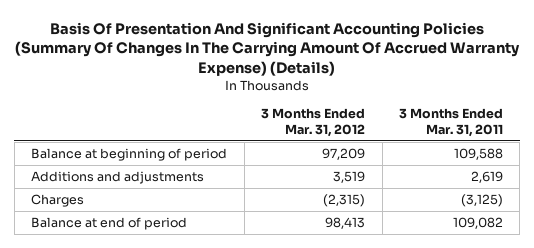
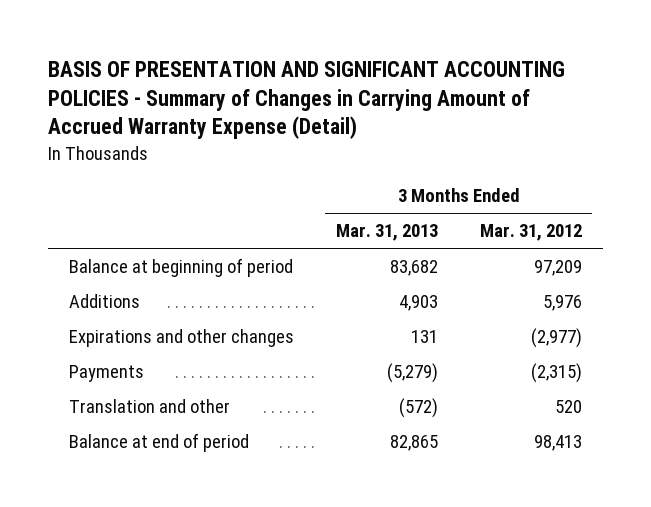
[15,21,521,76] Basis Of Presentation And Significant Accounting Policies (Summary Of Changes In The Carrying Amount Of Accrued Warranty Expense) (Details) -> [47,60,565,140] BASIS OF PRESENTATION AND SIGNIFICANT ACCOUNTING POLICIES - Summary of Changes in Carrying Amount of Accrued Warranty Expense (Detail)
[398,108,503,137] 3 Months Ended Mar. 31, 2011 -> none
none -> [335,224,438,242] Mar. 31, 2013
[31,170,205,184] Additions and adjustments -> [68,294,140,309] Additions
[333,170,366,183] 3,519 -> [542,295,582,312] 5,976
none -> [68,329,294,348] Expirations and other changes
[31,193,85,207] Charges -> [68,365,144,383] Payments
none -> [68,399,230,414] Translation and other

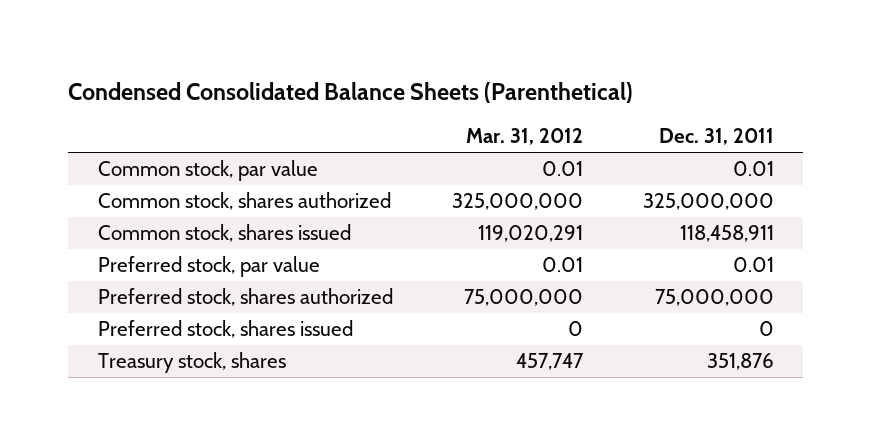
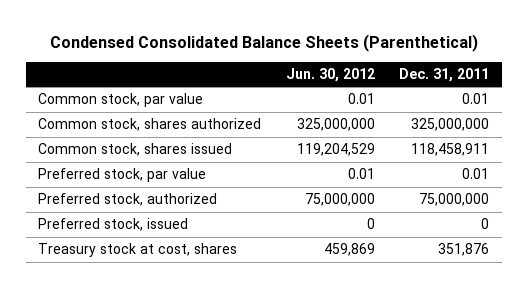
[466,128,584,146] Mar. 31, 2012 -> none
none -> [285,68,375,83] Jun. 30, 2012
[97,288,393,307] Preferred stock, shares authorized -> [38,193,218,207] Preferred stock, authorized
[97,320,353,339] Preferred stock, shares issued -> [38,218,189,232] Preferred stock, issued
[97,352,286,374] Treasury stock, shares -> [38,243,238,258] Treasury stock at cost, shares

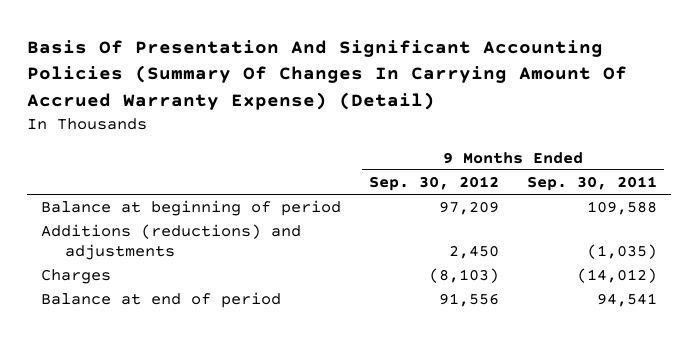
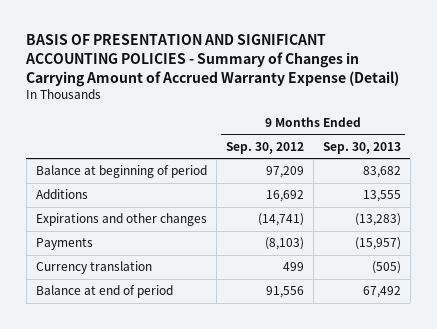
[26,40,627,110] Basis Of Presentation And Significant Accounting Policies (Summary Of Changes In Carrying Amount Of Accrued Warranty Expense) (Detail) -> [25,34,400,87] BASIS OF PRESENTATION AND SIGNIFICANT ACCOUNTING POLICIES - Summary of Changes in Carrying Amount of Accrued Warranty Expense (Detail)
[526,176,657,192] Sep. 30, 2011 -> none
none -> [322,141,401,154] Sep. 30, 2013
[40,224,301,260] Additions (reductions) and adjustments -> none
none -> [35,189,88,200] Additions
none -> [35,213,207,227] Expirations and other changes
[40,269,111,285] Charges -> [35,238,93,251] Payments
none -> [35,261,152,275] Currency translation

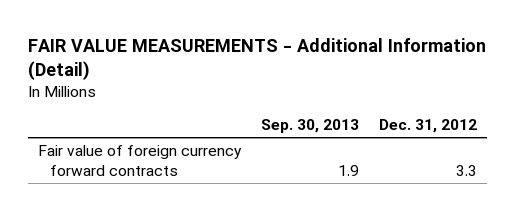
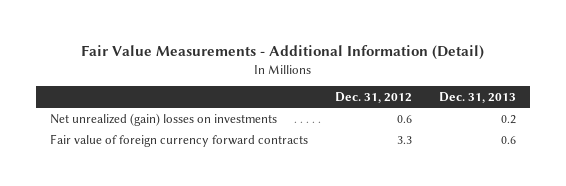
[27,37,486,80] FAIR VALUE MEASUREMENTS - Additional Information (Detail) -> [81,45,485,61] Fair Value Measurements - Additional Information (Detail)
[260,119,359,134] Sep. 30, 2013 -> none
none -> [439,92,517,104] Dec. 31, 2013
none -> [49,112,277,126] Net unrealized (gain) losses on investments

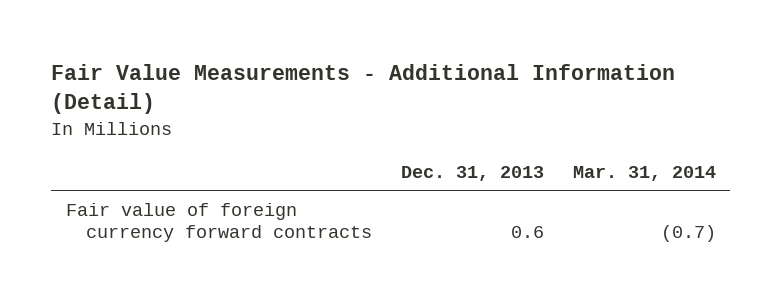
[335,92,413,104] Dec. 31, 2012 -> none
none -> [572,165,716,181] Mar. 31, 2014
[49,112,277,126] Net unrealized (gain) losses on investments -> none

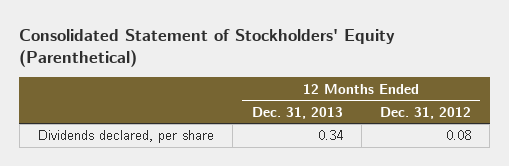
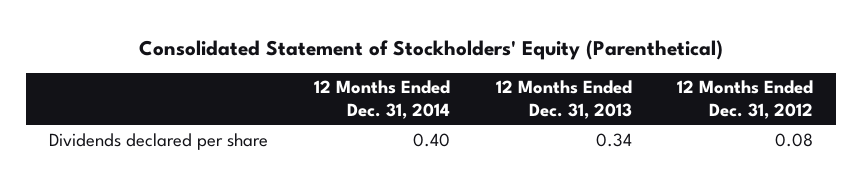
none -> [313,80,450,120] 12 Months Ended Dec. 31, 2014
[38,130,215,144] Dividends declared, per share -> [48,133,268,151] Dividends declared per share

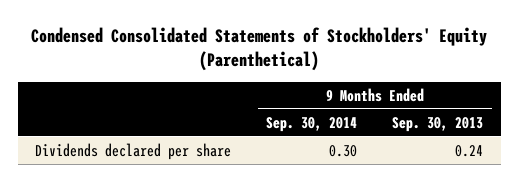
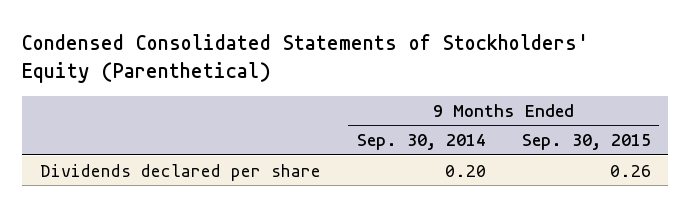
[392,116,484,132] Sep. 30, 2013 -> none
none -> [521,134,651,151] Sep. 30, 2015
[329,144,358,157] 0.30 -> [444,164,486,177] 0.20

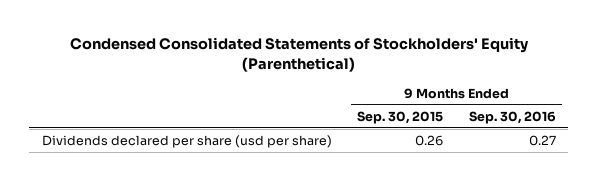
[356,134,486,151] Sep. 30, 2014 -> none
none -> [468,110,556,124] Sep. 30, 2016
[39,163,321,181] Dividends declared per share -> [41,135,332,149] Dividends declared per share (usd per share)

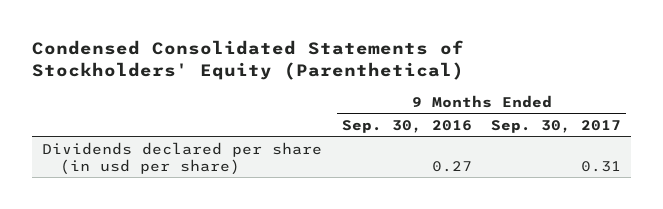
[357,110,444,124] Sep. 30, 2015 -> none
none -> [491,119,622,133] Sep. 30, 2017
[41,135,332,149] Dividends declared per share (usd per share) -> [41,141,322,175] Dividends declared per share (in usd per share)

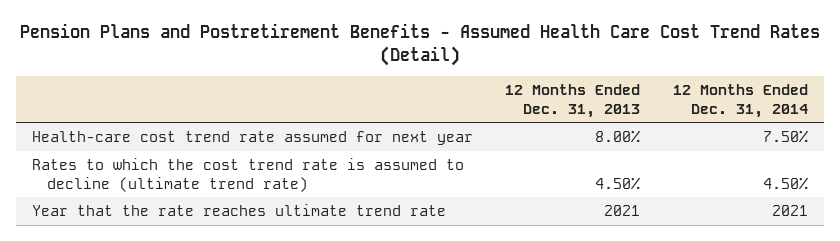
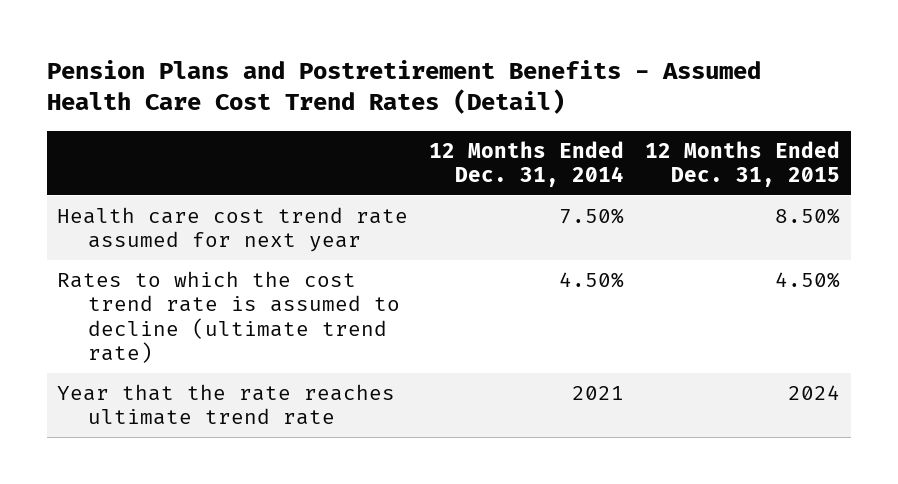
[505,83,641,118] 12 Months Ended Dec. 31, 2013 -> none
none -> [645,140,841,188] 12 Months Ended Dec. 31, 2015
[31,130,473,145] Health-care cost trend rate assumed for next year -> [57,206,409,253] Health care cost trend rate assumed for next year

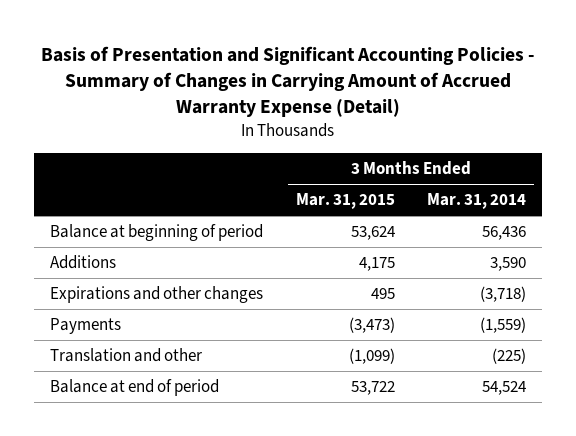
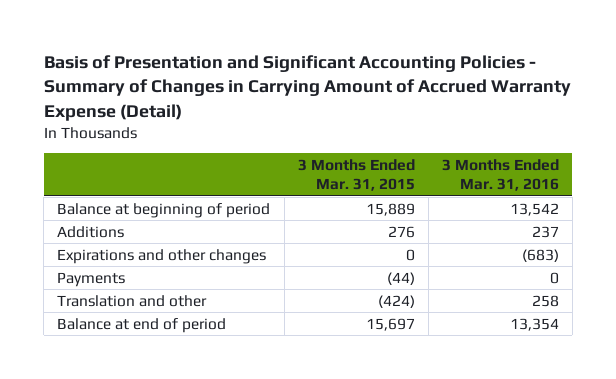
[426,193,526,210] Mar. 31, 2014 -> none
none -> [441,159,559,192] 3 Months Ended Mar. 31, 2016
[350,226,395,241] 53,624 -> [365,202,415,216] 15,889
[358,257,395,272] 4,175 -> [387,225,415,238] 276
[370,288,395,300] 495 -> [405,248,415,261] 0
[348,317,395,334] (3,473) -> [386,271,415,285] (44)
[348,348,395,365] (1,099) -> [377,294,415,308] (424)
[350,381,395,396] 53,722 -> [365,317,415,331] 15,697

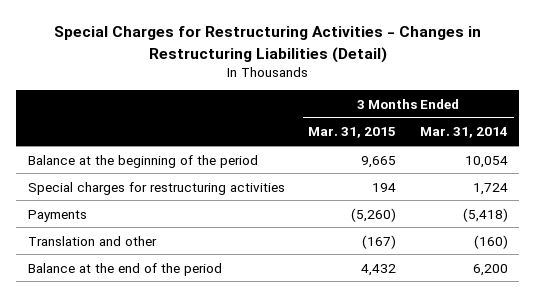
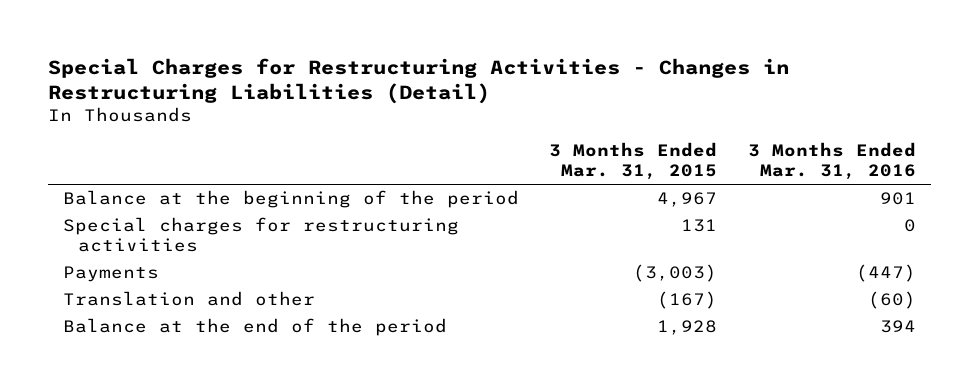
[419,127,508,139] Mar. 31, 2014 -> none
none -> [747,142,916,181] 3 Months Ended Mar. 31, 2016
[361,155,397,168] 9,665 -> [657,192,718,208] 4,967
[372,182,397,192] 194 -> [681,219,718,233] 131
[351,207,397,222] (5,260) -> [633,264,718,283] (3,003)
[361,263,397,276] 4,432 -> [657,320,718,336] 1,928

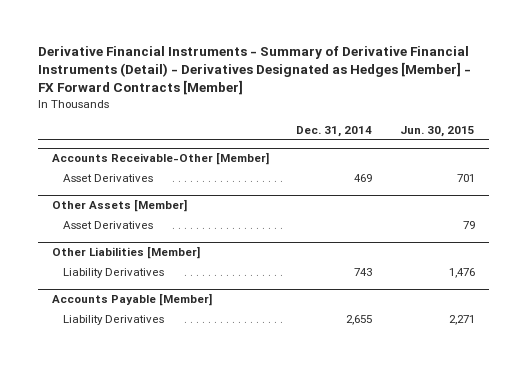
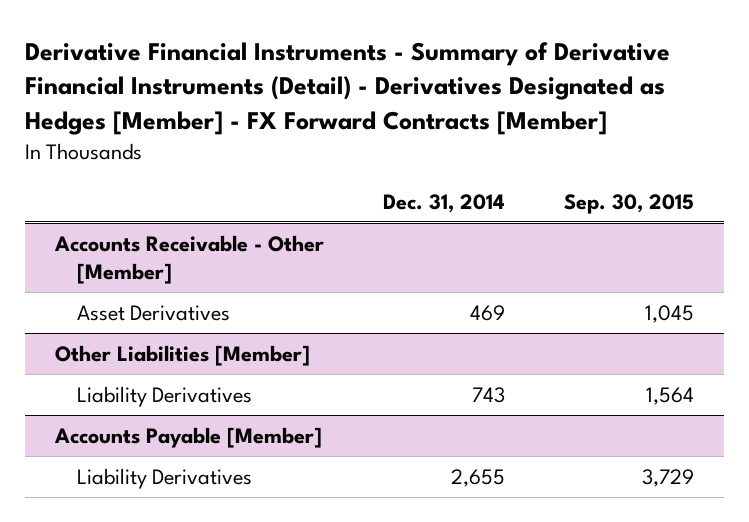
[399,125,475,137] Jun. 30, 2015 -> none
none -> [564,193,695,214] Sep. 30, 2015
[51,152,269,166] Accounts Receivable-Other [Member] -> [53,234,324,284] Accounts Receivable - Other [Member]
[51,199,187,213] Other Assets [Member] -> none
[62,221,153,230] Asset Derivatives -> none

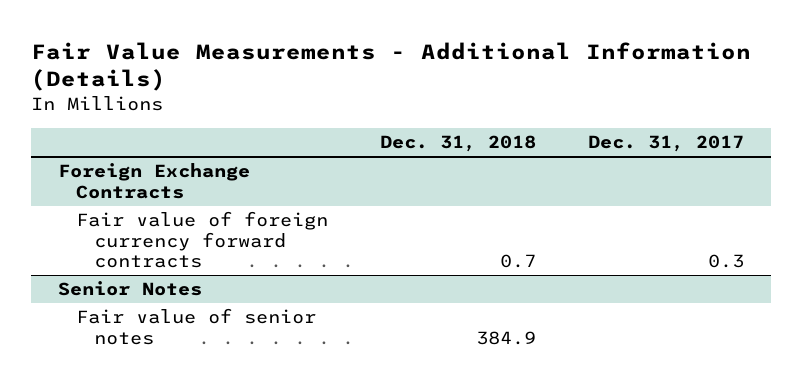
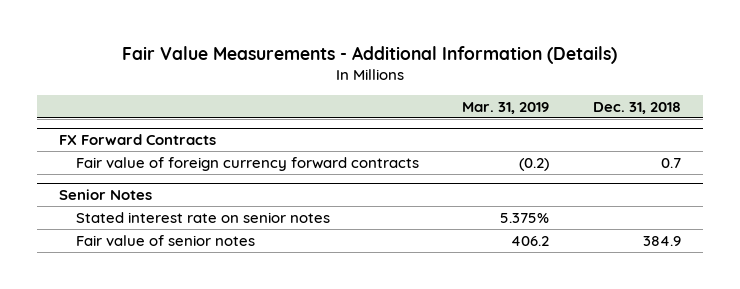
[588,135,745,153] Dec. 31, 2017 -> none
none -> [462,101,550,114] Mar. 31, 2019
[57,163,250,199] Foreign Exchange Contracts -> [58,133,216,145] FX Forward Contracts
none -> [75,211,330,223] Stated interest rate on senior notes

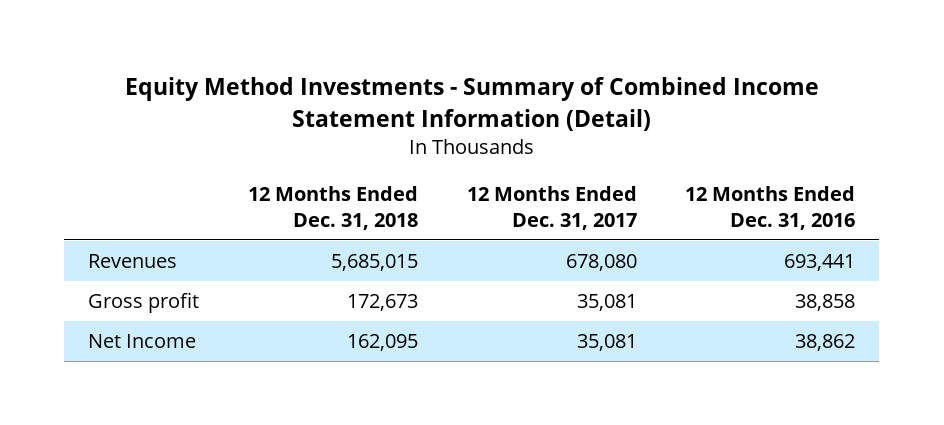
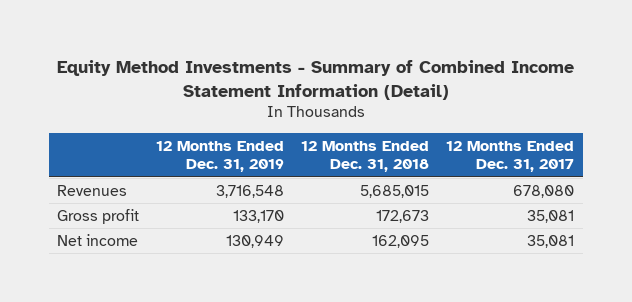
[685,186,856,230] 12 Months Ended Dec. 31, 2016 -> none
none -> [156,140,285,173] 12 Months Ended Dec. 31, 2019
[88,334,197,349] Net Income -> [57,233,139,246] Net income

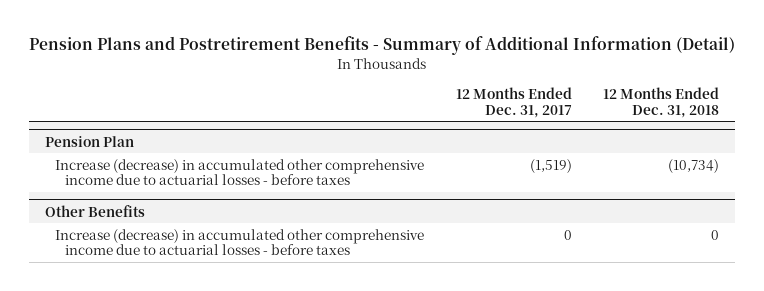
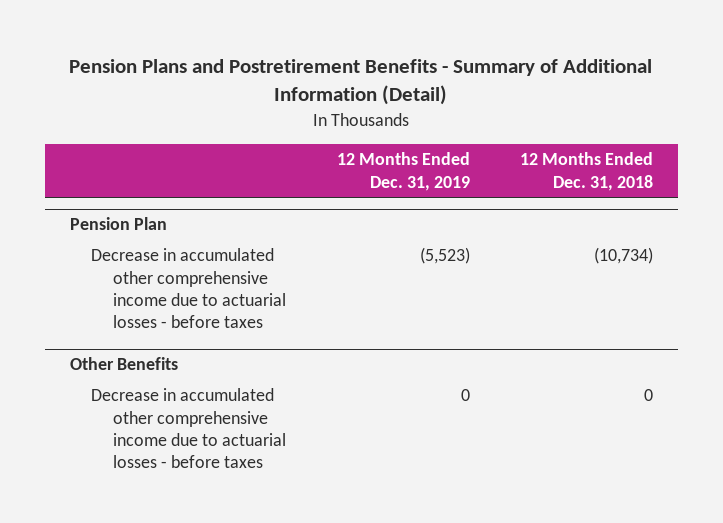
[455,86,572,118] 12 Months Ended Dec. 31, 2017 -> none
none -> [336,152,470,191] 12 Months Ended Dec. 31, 2019
[54,158,424,186] Increase (decrease) in accumulated other comprehensive income due to actuarial losses - before taxes -> [91,248,287,329] Decrease in accumulated other comprehensive income due to actuarial losses - before taxes
[54,228,424,256] Increase (decrease) in accumulated other comprehensive income due to actuarial losses - before taxes -> [91,388,287,469] Decrease in accumulated other comprehensive income due to actuarial losses - before taxes

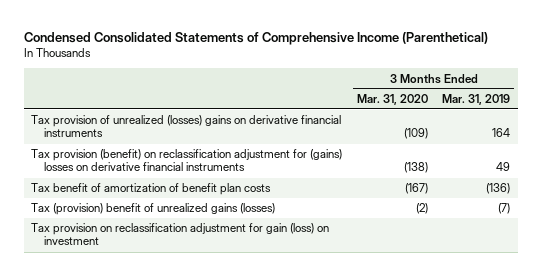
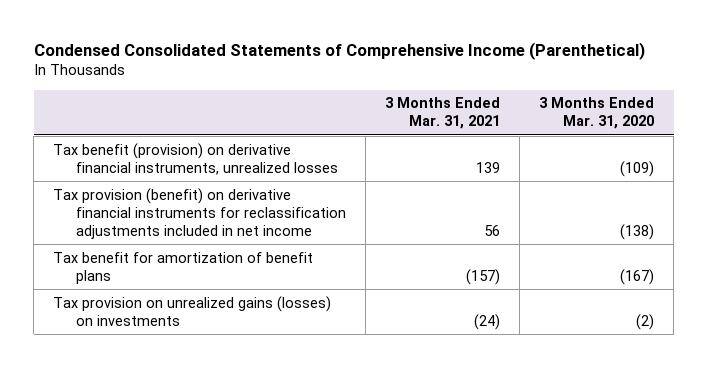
[442,93,511,105] Mar. 31, 2019 -> none
none -> [384,97,500,130] 3 Months Ended Mar. 31, 2021
[31,223,330,246] Tax provision on reclassification adjustment for gain (loss) on investment -> none
[31,115,342,138] Tax provision of unrealized (losses) gains on derivative financial instruments -> [53,142,338,175] Tax benefit (provision) on derivative financial instruments, unrealized losses
[31,149,343,172] Tax provision (benefit) on reclassification adjustment for (gains) losses on derivative financial instruments -> [53,187,346,239] Tax provision (benefit) on derivative financial instruments for reclassification adjustments included in net income
[31,183,272,196] Tax benefit of amortization of benefit plan costs -> [53,251,314,284] Tax benefit for amortization of benefit plans
[31,203,276,216] Tax (provision) benefit of unrealized gains (losses) -> [53,295,332,326] Tax provision on unrealized gains (losses) on investments

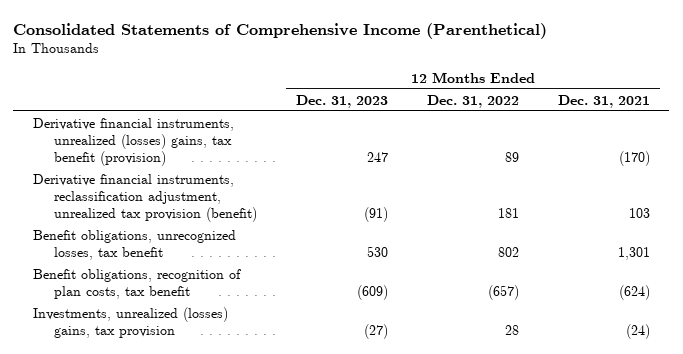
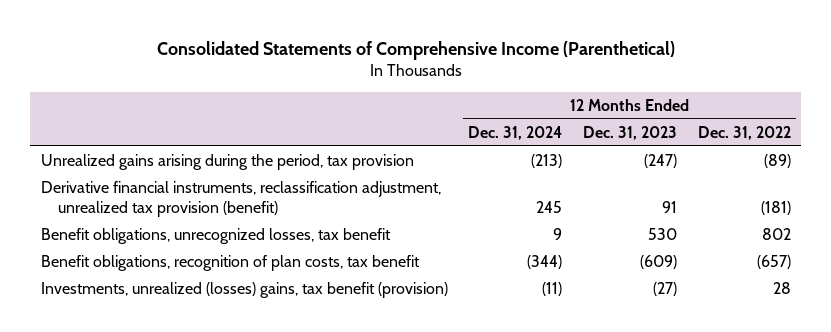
[557,94,650,108] Dec. 31, 2021 -> none
none -> [468,125,563,140] Dec. 31, 2024
[33,117,235,167] Derivative financial instruments, unrealized (losses) gains, tax benefit (provision) -> [40,153,414,170] Unrealized gains arising during the period, tax provision
[366,152,388,163] 247 -> [644,153,678,168] (247)
[504,152,519,163] 89 -> [763,153,791,168] (89)
[363,207,388,223] (91) -> [662,201,678,214] 91
[497,208,519,219] 181 -> [760,201,791,216] (181)
[33,306,229,338] Investments, unrealized (losses) gains, tax provision -> [40,281,448,298] Investments, unrealized (losses) gains, tax benefit (provision)

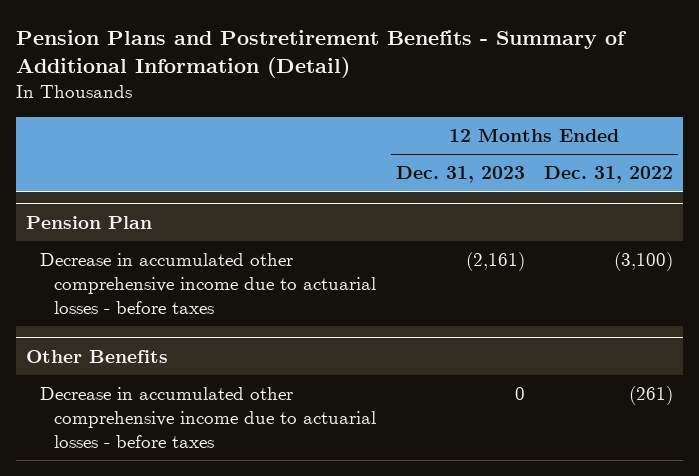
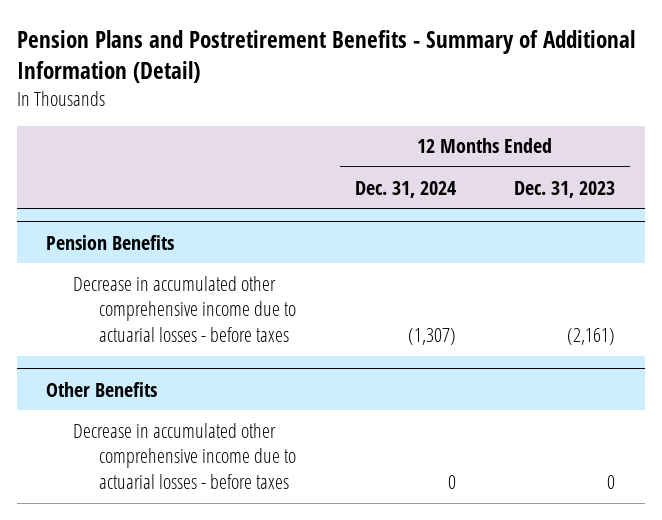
[544,166,674,184] Dec. 31, 2022 -> none
none -> [354,180,456,198] Dec. 31, 2024
[25,215,152,229] Pension Plan -> [46,234,175,250] Pension Benefits

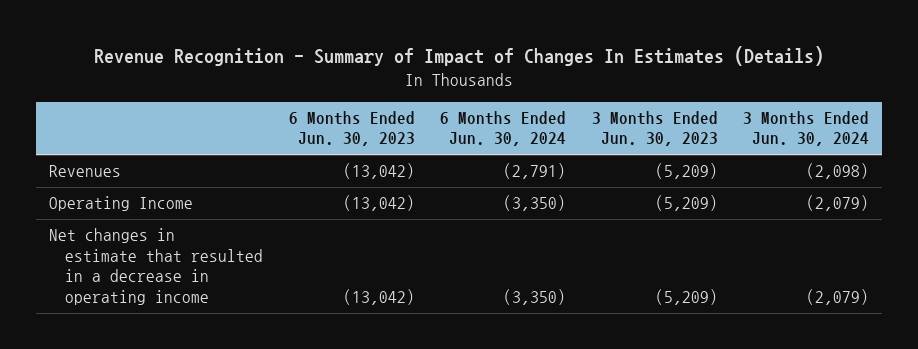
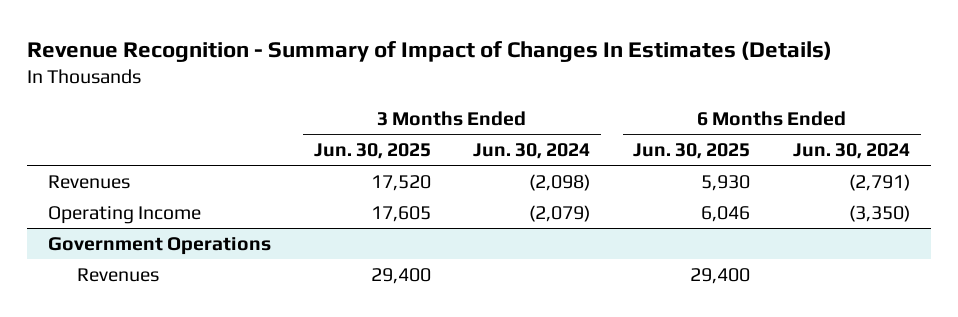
[288,110,415,147] 6 Months Ended Jun. 30, 2023 -> none
[591,110,718,147] 3 Months Ended Jun. 30, 2023 -> none
none -> [313,143,431,160] Jun. 30, 2025
none -> [633,143,751,160] Jun. 30, 2025
[48,228,264,305] Net changes in estimate that resulted in a decrease in operating income -> none
none -> [47,237,271,256] Government Operations
none -> [76,268,159,283] Revenues

